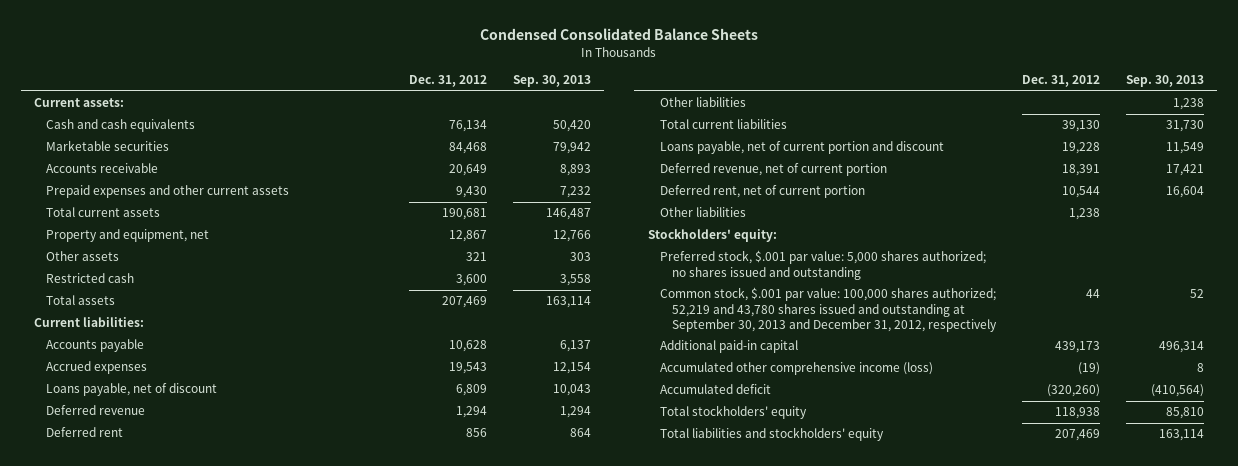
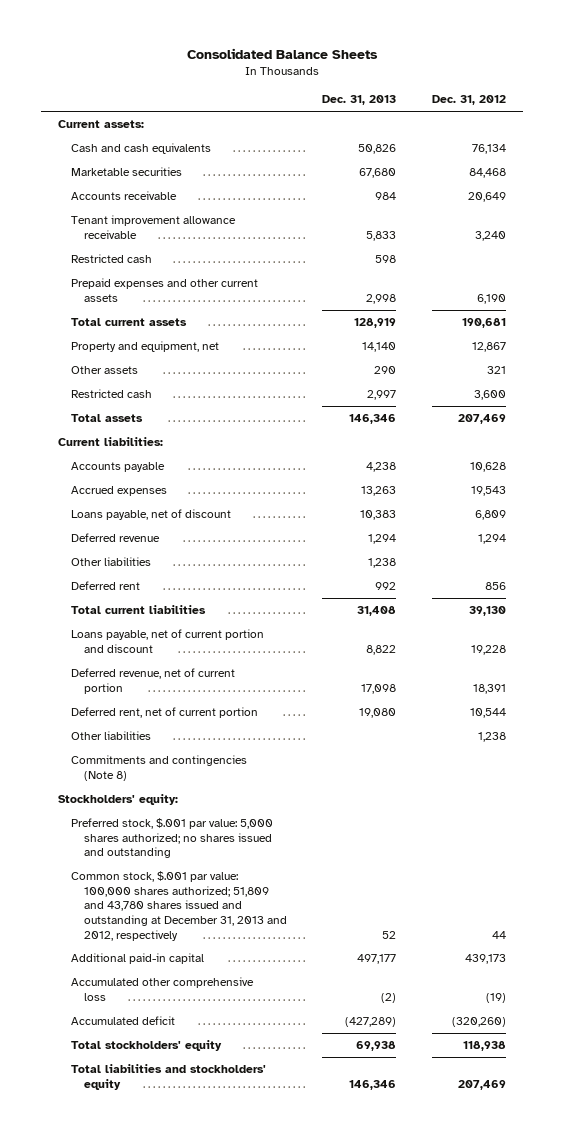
[480,28,759,41] Condensed Consolidated Balance Sheets -> [186,48,378,60] Consolidated Balance Sheets
[512,75,591,88] Sep. 30, 2013 -> none
none -> [322,95,397,106] Dec. 31, 2013
none -> [71,215,237,239] Tenant improvement allowance receivable
none -> [71,254,153,264] Restricted cash
[455,186,487,199] 9,430 -> [476,293,506,304] 6,190
[46,427,124,438] Deferred rent -> [71,581,141,591] Deferred rent
none -> [71,755,248,781] Commitments and contingencies (Note 8)
[659,287,997,332] Common stock, $.001 par value: 100,000 shares authorized; 52,219 and 43,780 shares issued and outstanding at September 30, 2013 and December 31, 2012, respectively -> [71,871,288,941] Common stock, $.001 par value: 100,000 shares authorized; 51,809 and 43,780 shares issued and outstanding at December 31, 2013 and 2012, respectively
[659,362,933,376] Accumulated other comprehensive income (loss) -> [71,977,255,1001] Accumulated other comprehensive loss

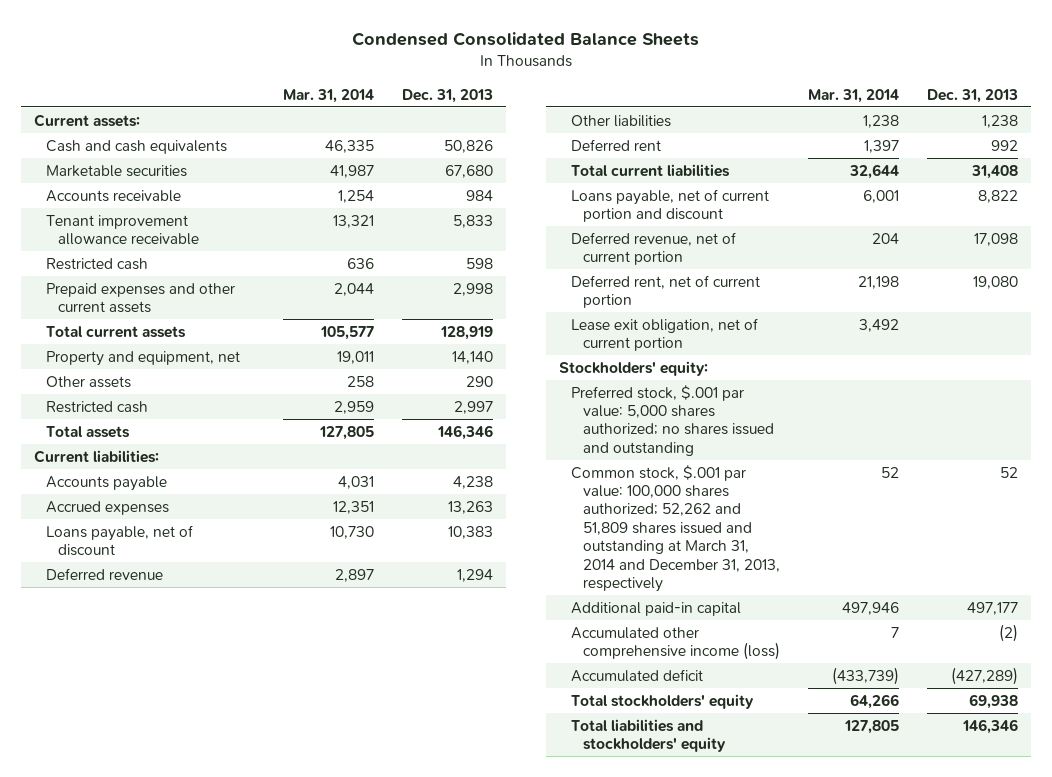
[186,48,378,60] Consolidated Balance Sheets -> [352,32,700,47] Condensed Consolidated Balance Sheets
[431,95,506,106] Dec. 31, 2012 -> none
none -> [282,88,374,103] Mar. 31, 2014
[71,731,152,741] Other liabilities -> none
[71,755,248,781] Commitments and contingencies (Note 8) -> none
none -> [571,317,759,352] Lease exit obligation, net of current portion
[71,871,288,941] Common stock, $.001 par value: 100,000 shares authorized; 51,809 and 43,780 shares issued and outstanding at December 31, 2013 and 2012, respectively -> [571,464,781,593] Common stock, $.001 par value: 100,000 shares authorized; 52,262 and 51,809 shares issued and outstanding at March 31, 2014 and December 31, 2013, respectively
[71,977,255,1001] Accumulated other comprehensive loss -> [571,626,781,661] Accumulated other comprehensive income (loss)

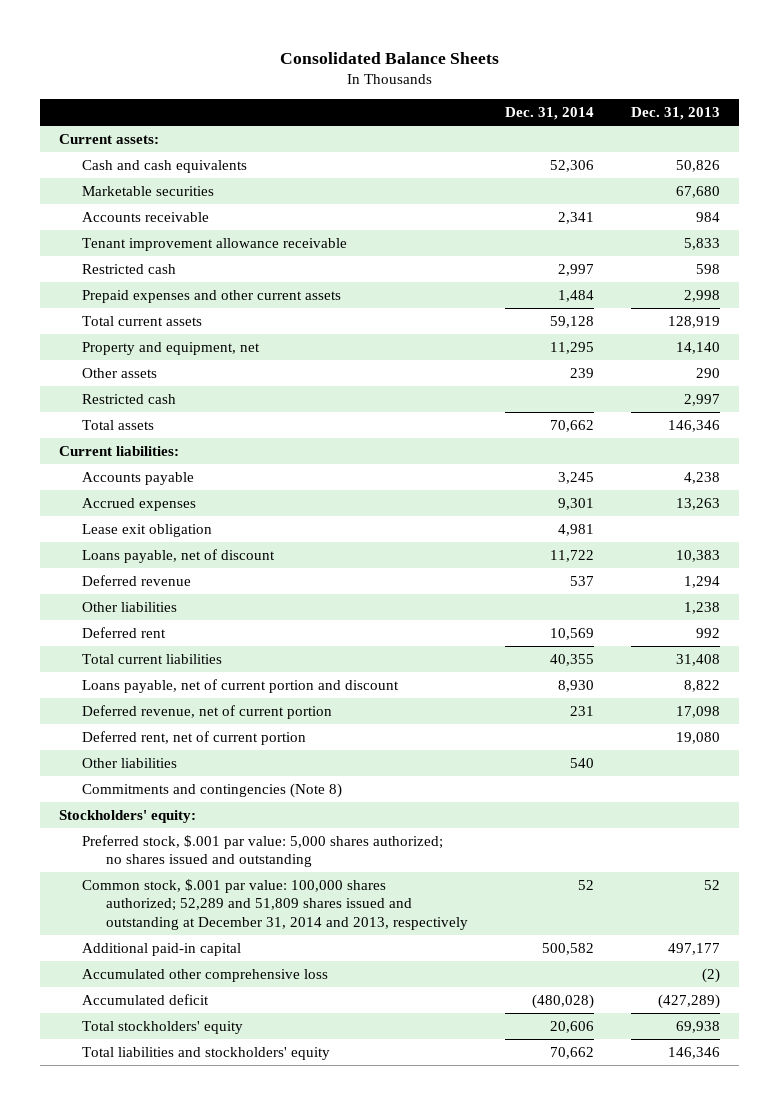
[352,32,700,47] Condensed Consolidated Balance Sheets -> [279,51,499,64] Consolidated Balance Sheets
[282,88,374,103] Mar. 31, 2014 -> none
none -> [504,107,594,121] Dec. 31, 2014
none -> [82,523,213,537] Lease exit obligation
[571,317,759,352] Lease exit obligation, net of current portion -> none
none -> [82,757,178,768] Other liabilities
none -> [82,782,343,798] Commitments and contingencies (Note 8)
[571,464,781,593] Common stock, $.001 par value: 100,000 shares authorized; 52,262 and 51,809 shares issued and outstanding at March 31, 2014 and December 31, 2013, respectively -> [82,878,468,930] Common stock, $.001 par value: 100,000 shares authorized; 52,289 and 51,809 shares issued and outstanding at December 31, 2014 and 2013, respectively
[571,626,781,661] Accumulated other comprehensive income (loss) -> [82,968,329,982] Accumulated other comprehensive loss

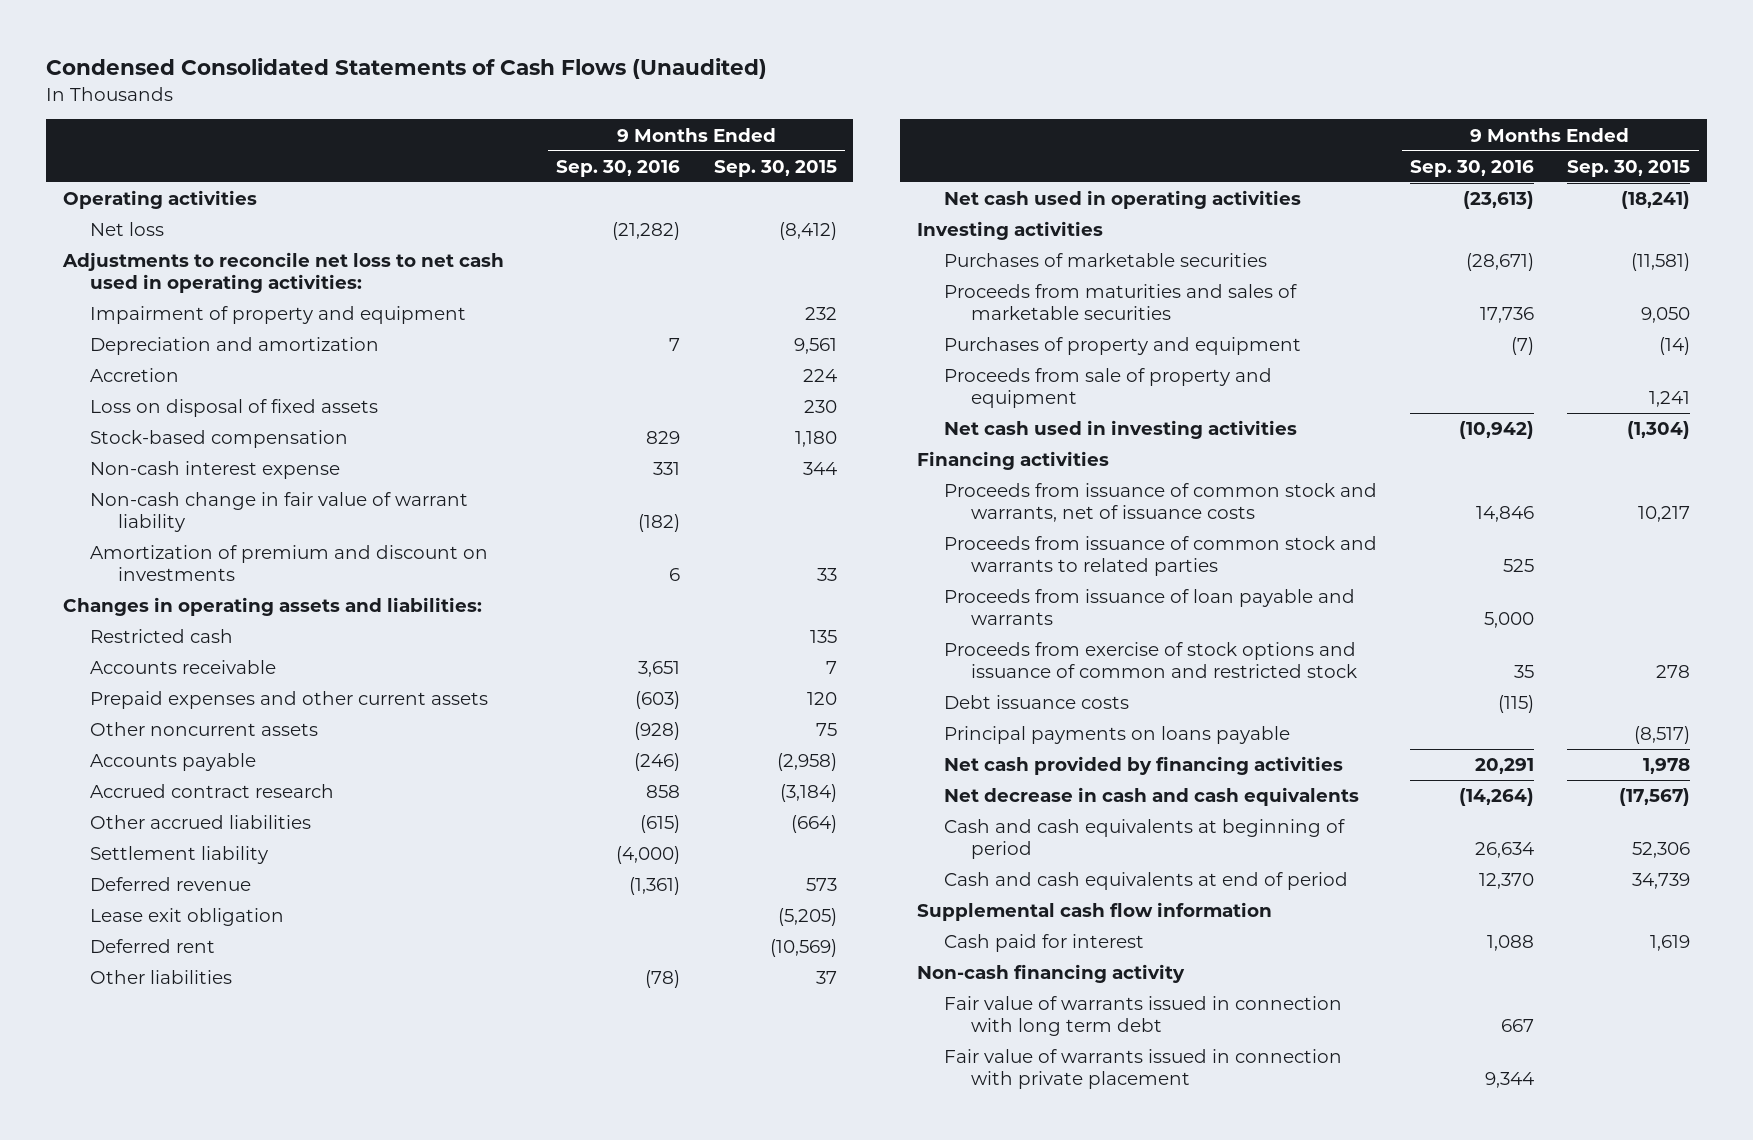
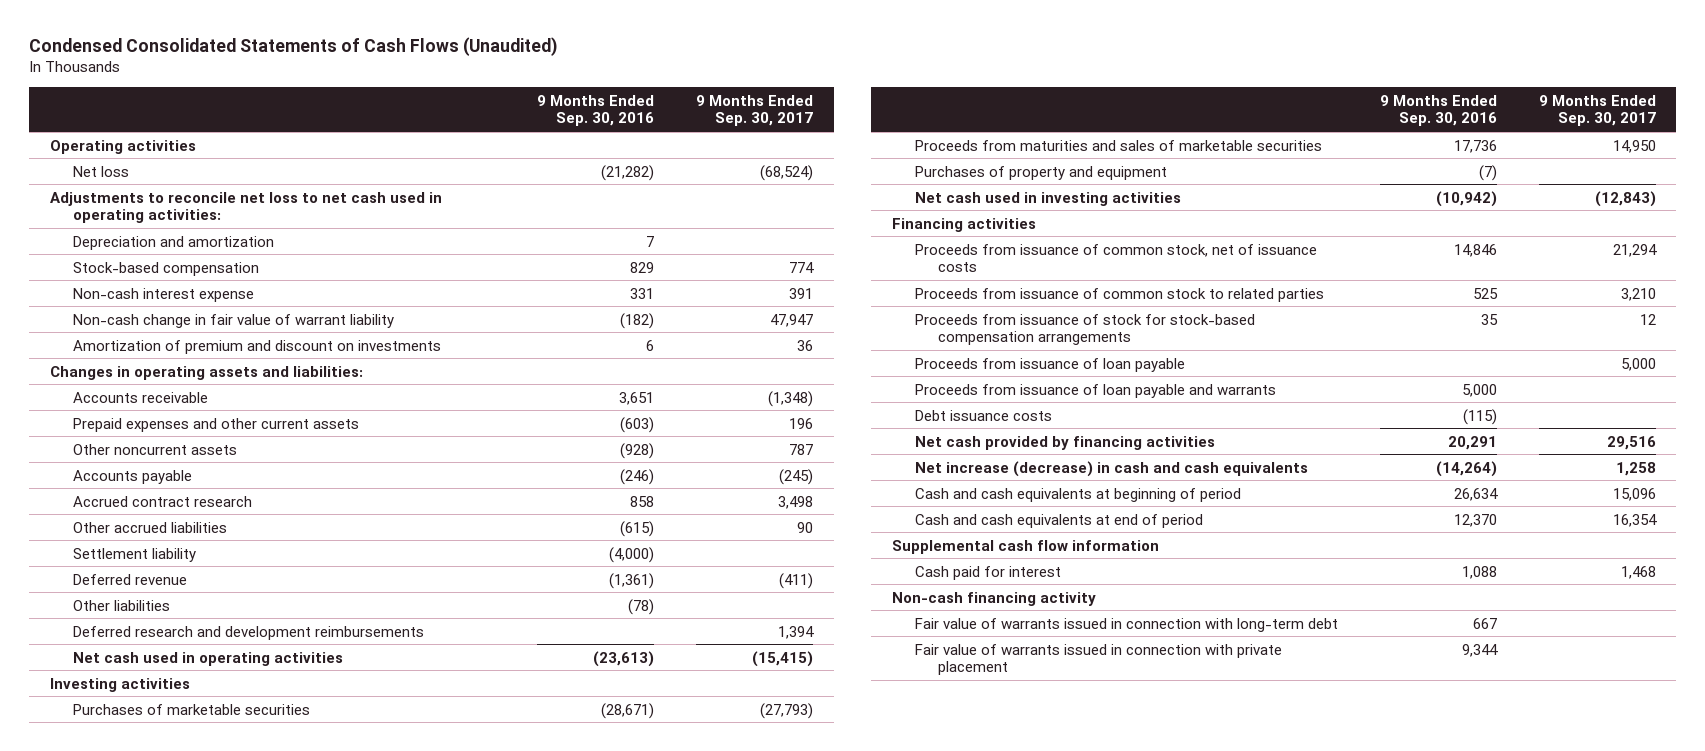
[713,159,837,177] Sep. 30, 2015 -> none
none -> [695,94,813,127] 9 Months Ended Sep. 30, 2017
[90,306,467,325] Impairment of property and equipment -> none
[90,368,180,383] Accretion -> none
[90,399,379,418] Loss on disposal of fixed assets -> none
[90,629,234,644] Restricted cash -> none
[90,908,285,927] Lease exit obligation -> none
[90,939,216,954] Deferred rent -> none
none -> [72,625,424,640] Deferred research and development reimbursements
[944,368,1273,409] Proceeds from sale of property and equipment -> none
[944,483,1378,523] Proceeds from issuance of common stock and warrants, net of issuance costs -> [915,243,1318,272] Proceeds from issuance of common stock, net of issuance costs
[944,536,1378,577] Proceeds from issuance of common stock and warrants to related parties -> [915,287,1325,302] Proceeds from issuance of common stock to related parties
none -> [915,313,1256,345] Proceeds from issuance of stock for stock-based compensation arrangements
none -> [915,357,1186,372] Proceeds from issuance of loan payable
[944,642,1358,679] Proceeds from exercise of stock options and issuance of common and restricted stock -> none
[944,726,1291,745] Principal payments on loans payable -> none
[944,787,1360,807] Net decrease in cash and cash equivalents -> [915,460,1309,477] Net increase (decrease) in cash and cash equivalents
[944,996,1343,1037] Fair value of warrants issued in connection with long term debt -> [915,617,1339,632] Fair value of warrants issued in connection with long-term debt

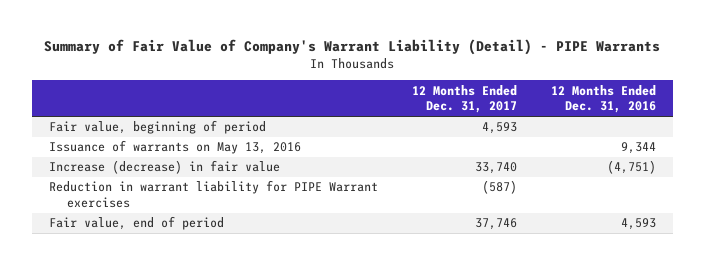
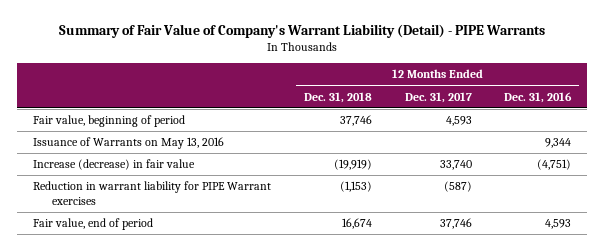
none -> [303,91,372,103] Dec. 31, 2018
[48,140,301,155] Issuance of warrants on May 13, 2016 -> [33,137,225,150] Issuance of Warrants on May 13, 2016

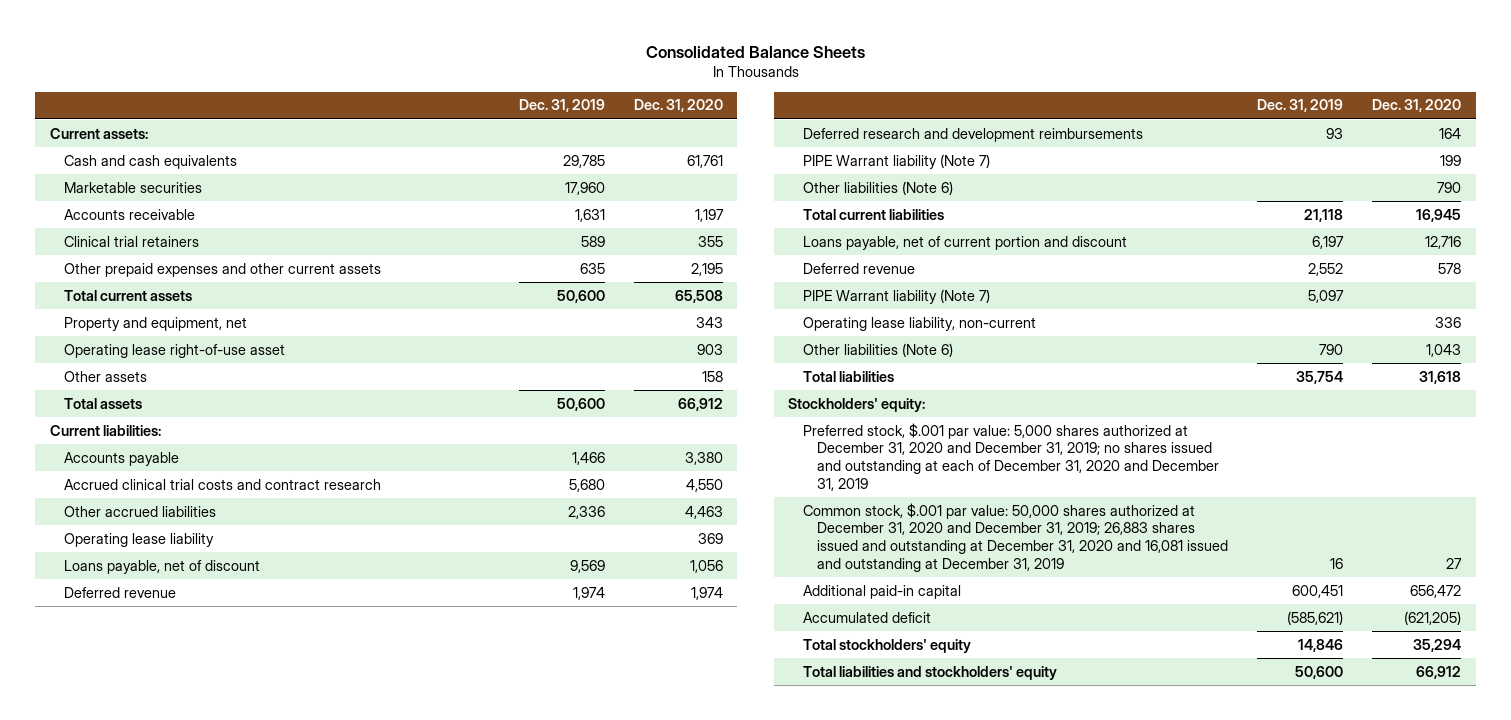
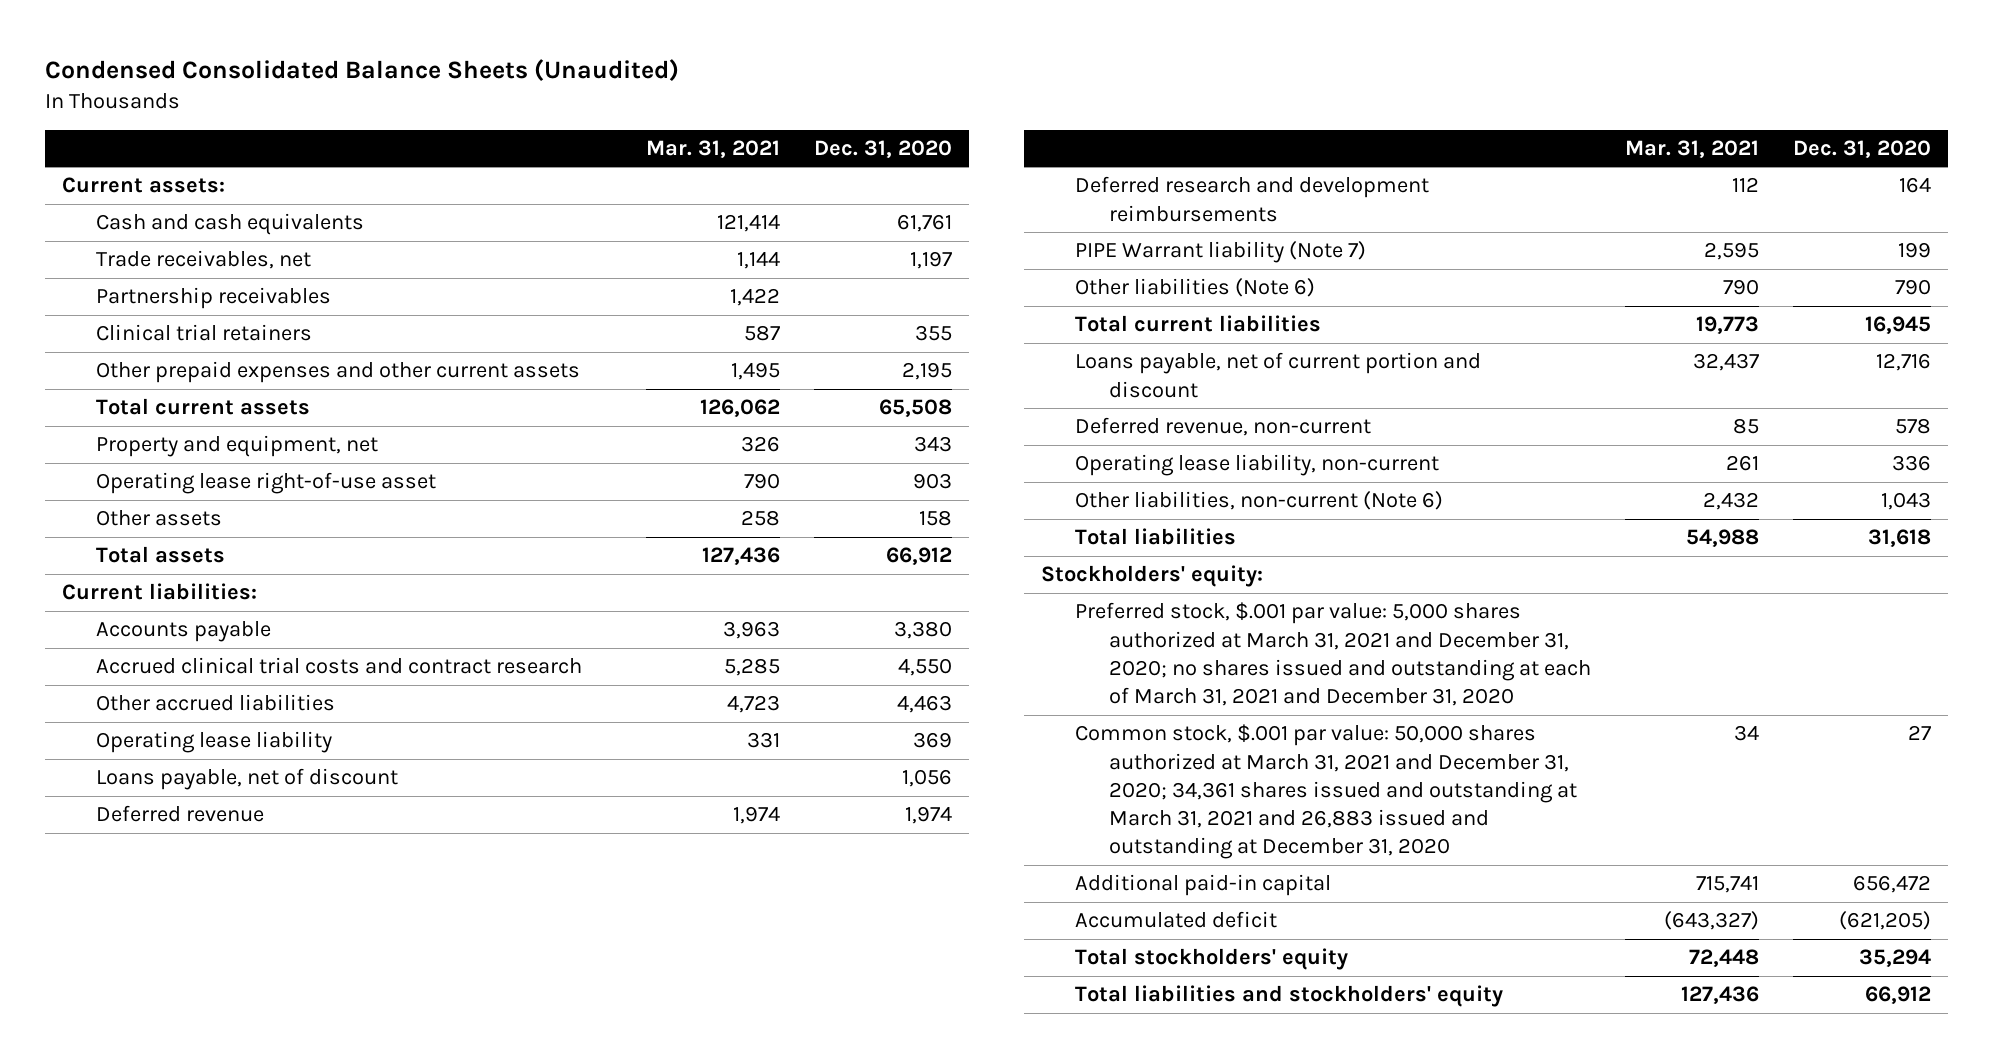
[645,45,865,58] Consolidated Balance Sheets -> [44,59,679,82] Condensed Consolidated Balance Sheets (Unaudited)
[518,99,605,113] Dec. 31, 2019 -> none
none -> [645,139,780,158] Mar. 31, 2021
[64,181,203,193] Marketable securities -> none
[64,208,196,220] Accounts receivable -> [95,250,311,270] Trade receivables, net
none -> [95,287,331,310] Partnership receivables
[802,288,990,304] PIPE Warrant liability (Note 7) -> none
[802,262,915,274] Deferred revenue -> [1074,417,1371,437] Deferred revenue, non-current
[802,342,953,357] Other liabilities (Note 6) -> [1074,491,1443,511] Other liabilities, non-current (Note 6)
[802,422,1219,491] Preferred stock, $.001 par value: 5,000 shares authorized at December 31, 2020 and December 31, 2019; no shares issued and outstanding at each of December 31, 2020 and December 31, 2019 -> [1074,602,1591,707] Preferred stock, $.001 par value: 5,000 shares authorized at March 31, 2021 and December 31, 2020; no shares issued and outstanding at each of March 31, 2021 and December 31, 2020
[802,502,1228,572] Common stock, $.001 par value: 50,000 shares authorized at December 31, 2020 and December 31, 2019; 26,883 shares issued and outstanding at December 31, 2020 and 16,081 issued and outstanding at December 31, 2019 -> [1074,724,1577,860] Common stock, $.001 par value: 50,000 shares authorized at March 31, 2021 and December 31, 2020; 34,361 shares issued and outstanding at March 31, 2021 and 26,883 issued and outstanding at December 31, 2020

